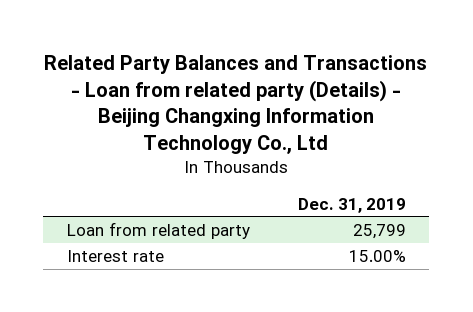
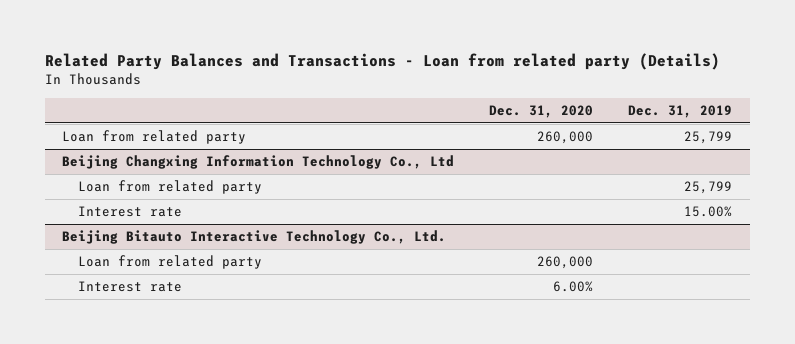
[44,55,428,155] Related Party Balances and Transactions - Loan from related party (Details) - Beijing Changxing Information Technology Co., Ltd -> [44,52,720,70] Related Party Balances and Transactions - Loan from related party (Details)
none -> [489,104,594,118] Dec. 31, 2020
none -> [62,155,455,170] Beijing Changxing Information Technology Co., Ltd
none -> [77,180,262,195] Loan from related party
none -> [62,230,447,245] Beijing Bitauto Interactive Technology Co., Ltd.
none -> [77,255,262,270] Loan from related party
none -> [77,281,182,293] Interest rate

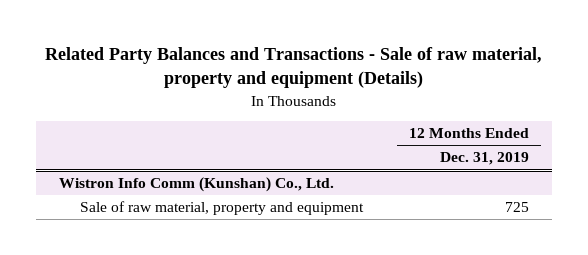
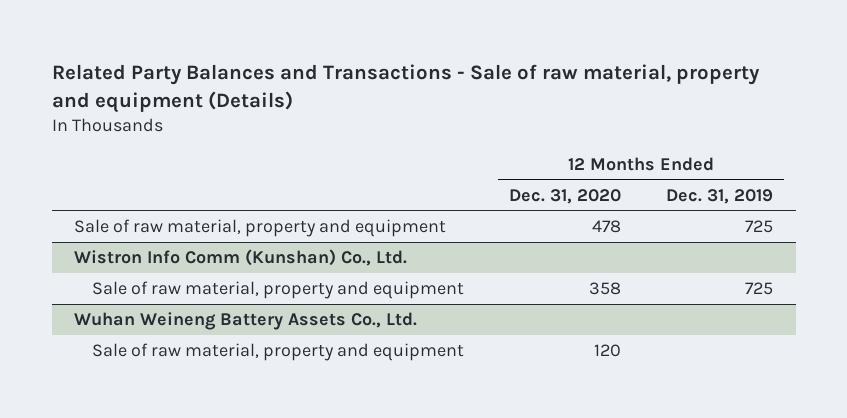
none -> [509,188,622,204] Dec. 31, 2020
none -> [74,218,447,237] Sale of raw material, property and equipment
none -> [74,311,418,330] Wuhan Weineng Battery Assets Co., Ltd.
none -> [92,342,465,361] Sale of raw material, property and equipment

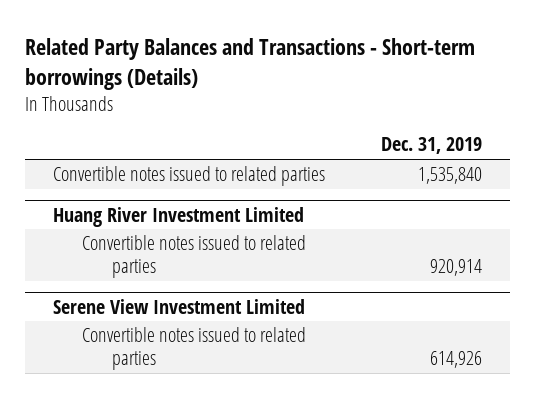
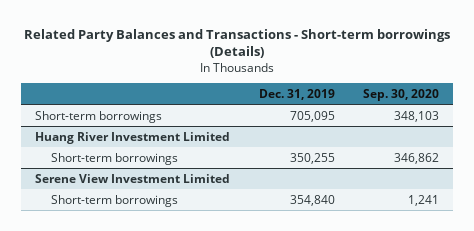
none -> [363,88,440,101] Sep. 30, 2020
[52,166,325,187] Convertible notes issued to related parties -> none
none -> [35,110,163,123] Short-term borrowings
[82,235,307,279] Convertible notes issued to related parties -> none
none -> [51,152,179,165] Short-term borrowings
[82,327,307,371] Convertible notes issued to related parties -> none
none -> [51,194,179,207] Short-term borrowings

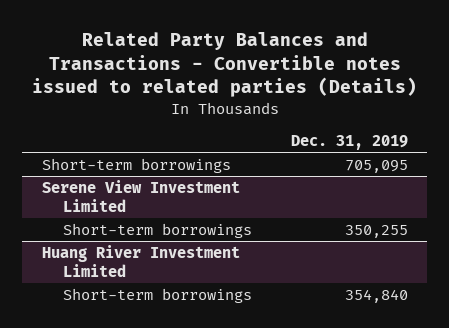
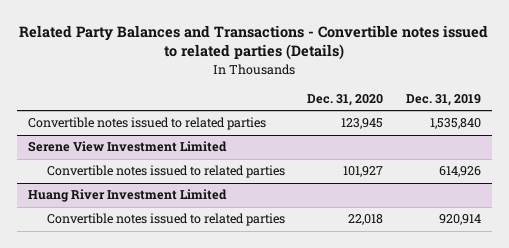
none -> [307,93,384,106] Dec. 31, 2020
[41,158,231,174] Short-term borrowings -> none
none -> [27,117,266,131] Convertible notes issued to related parties
[63,223,253,239] Short-term borrowings -> none
none -> [46,165,285,179] Convertible notes issued to related parties
[63,288,253,304] Short-term borrowings -> none
none -> [46,213,285,227] Convertible notes issued to related parties

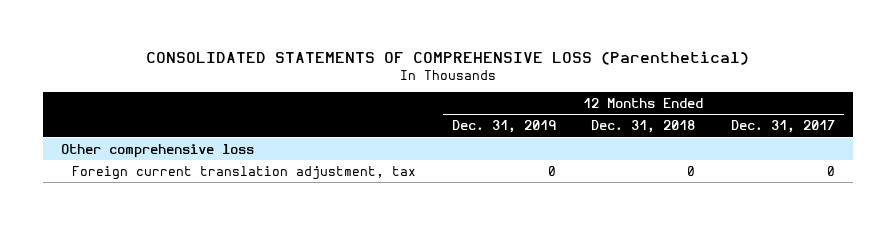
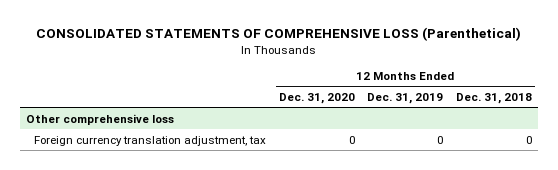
[730,120,835,134] Dec. 31, 2017 -> none
none -> [278,92,355,104] Dec. 31, 2020
[71,165,416,180] Foreign current translation adjustment, tax -> [34,135,267,146] Foreign currency translation adjustment, tax

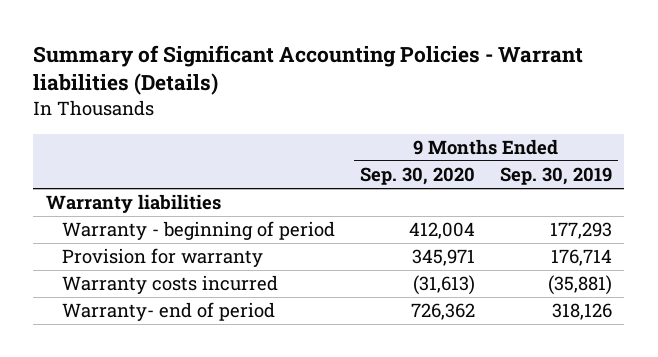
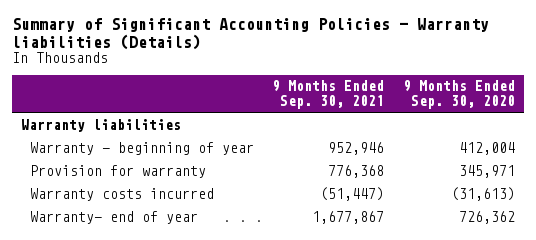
[33,44,584,96] Summary of Significant Accounting Policies - Warrant liabilities (Details) -> [12,18,490,50] Summary of Significant Accounting Policies - Warranty liabilities (Details)
[499,167,612,186] Sep. 30, 2019 -> none
none -> [272,80,385,110] 9 Months Ended Sep. 30, 2021
[61,221,335,241] Warranty - beginning of period -> [30,141,255,155] Warranty - beginning of year
[61,302,275,322] Warranty- end of period -> [30,210,199,224] Warranty- end of year

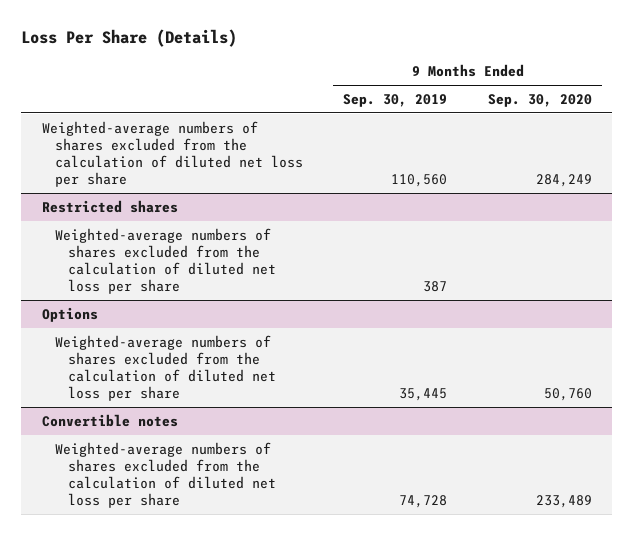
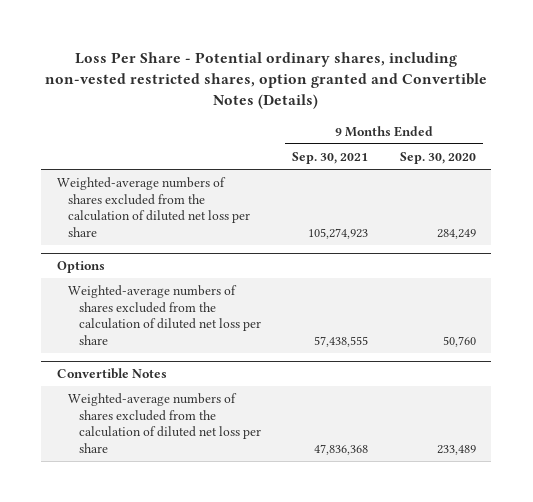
[21,29,238,48] Loss Per Share (Details) -> [45,51,488,110] Loss Per Share - Potential ordinary shares, including non-vested restricted shares, option granted and Convertible Notes (Details)
[343,93,448,107] Sep. 30, 2019 -> none
none -> [292,151,369,164] Sep. 30, 2021
[41,199,178,213] Restricted shares -> none
[54,227,276,295] Weighted-average numbers of shares excluded from the calculation of diluted net loss per share -> none
[41,413,178,427] Convertible notes -> [57,368,168,380] Convertible Notes

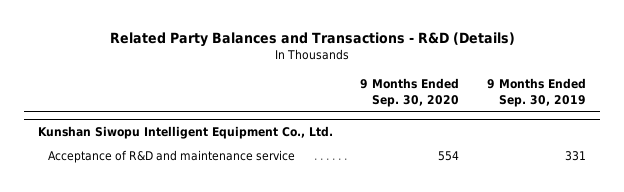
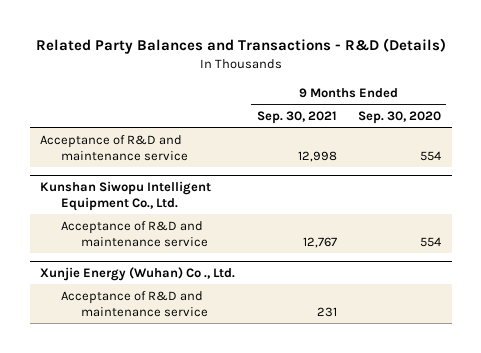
[487,77,587,107] 9 Months Ended Sep. 30, 2019 -> none
none -> [256,110,337,124] Sep. 30, 2021
none -> [40,134,188,161] Acceptance of R&D and maintenance service
none -> [40,266,236,281] Xunjie Energy (Wuhan) Co ., Ltd.
none -> [60,290,209,317] Acceptance of R&D and maintenance service

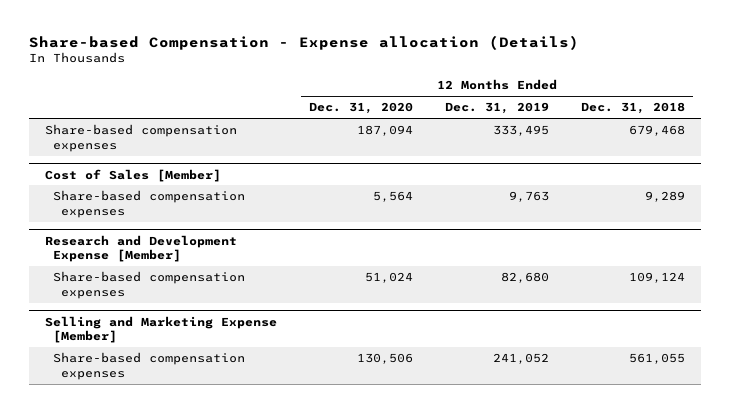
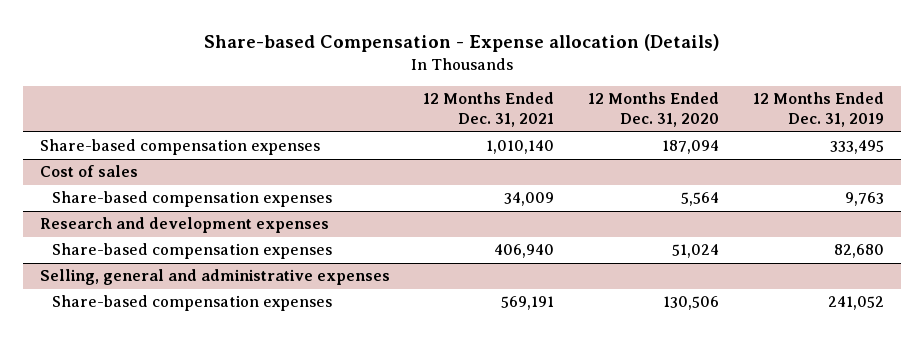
[580,102,685,115] Dec. 31, 2018 -> none
none -> [423,92,555,128] 12 Months Ended Dec. 31, 2021
[44,168,221,182] Cost of Sales [Member] -> [39,165,138,178] Cost of sales
[44,234,237,263] Research and Development Expense [Member] -> [39,217,329,234] Research and development expenses
[44,315,277,344] Selling and Marketing Expense [Member] -> [39,269,390,286] Selling, general and administrative expenses

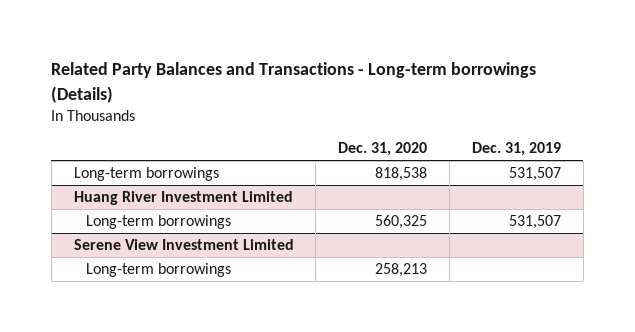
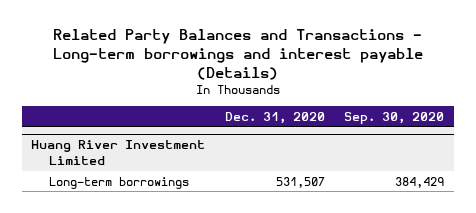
[51,62,537,103] Related Party Balances and Transactions - Long-term borrowings (Details) -> [52,29,423,80] Related Party Balances and Transactions - Long-term borrowings and interest payable (Details)
[472,142,562,157] Dec. 31, 2019 -> none
none -> [344,111,445,124] Sep. 30, 2020
[73,167,219,182] Long-term borrowings -> none
[73,239,294,251] Serene View Investment Limited -> none
[85,263,231,278] Long-term borrowings -> none
[375,215,428,230] 560,325 -> [275,176,325,188] 531,507

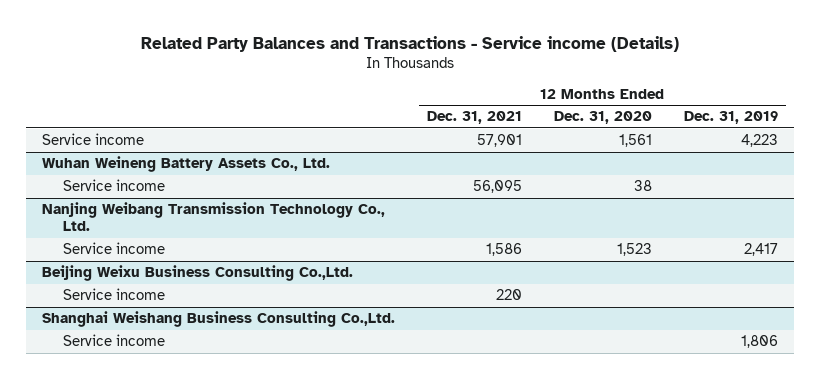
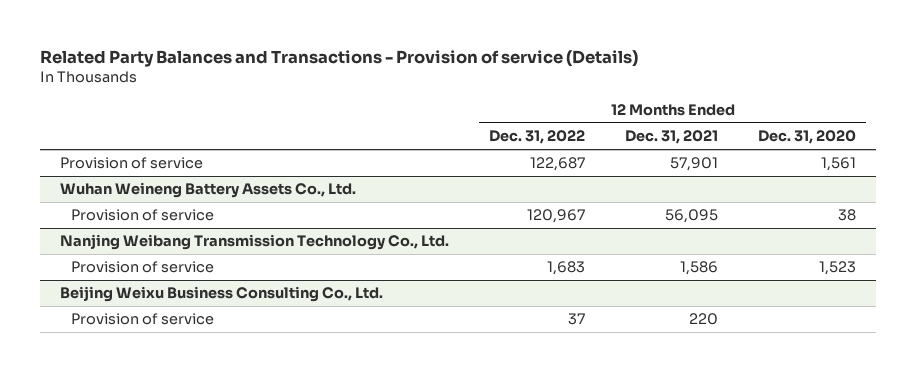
[141,35,680,52] Related Party Balances and Transactions - Service income (Details) -> [40,49,639,67] Related Party Balances and Transactions - Provision of service (Details)
[683,111,778,125] Dec. 31, 2019 -> none
none -> [489,130,586,145] Dec. 31, 2022
[42,133,145,146] Service income -> [60,157,204,170] Provision of service
[63,179,166,192] Service income -> [71,209,215,222] Provision of service
[42,311,396,328] Shanghai Weishang Business Consulting Co.,Ltd. -> none
[63,334,166,347] Service income -> none
[63,242,166,255] Service income -> [71,261,215,274] Provision of service
[42,265,354,282] Beijing Weixu Business Consulting Co.,Ltd. -> [60,286,384,303] Beijing Weixu Business Consulting Co., Ltd.
[63,288,166,301] Service income -> [71,313,215,326] Provision of service

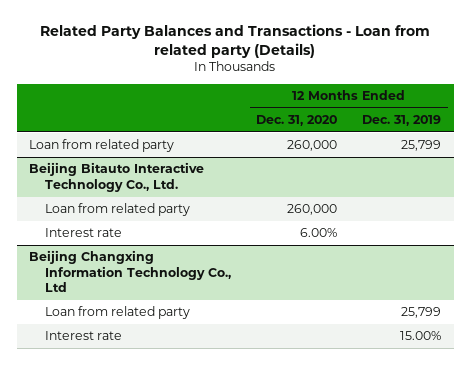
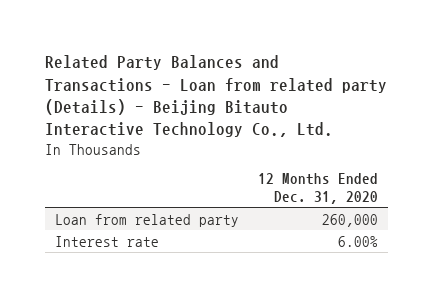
[40,23,431,58] Related Party Balances and Transactions - Loan from related party (Details) -> [45,55,388,138] Related Party Balances and Transactions - Loan from related party (Details) - Beijing Bitauto Interactive Technology Co., Ltd.
[362,115,442,127] Dec. 31, 2019 -> none
[29,162,205,192] Beijing Bitauto Interactive Technology Co., Ltd. -> none
[44,203,190,217] Loan from related party -> none
[29,250,231,293] Beijing Changxing Information Technology Co., Ltd -> none
[44,306,190,320] Loan from related party -> none
[44,331,122,341] Interest rate -> none

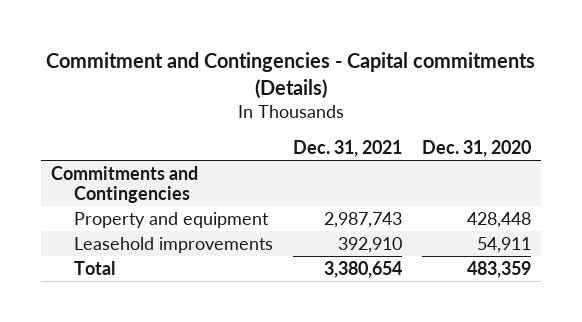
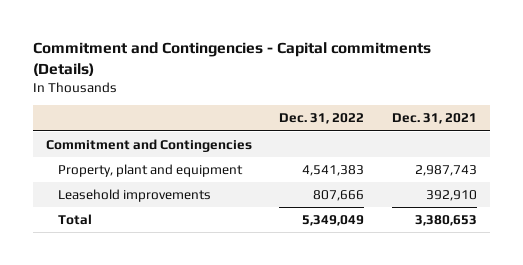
[421,140,531,158] Dec. 31, 2020 -> none
none -> [279,113,365,125] Dec. 31, 2022
[51,165,199,204] Commitments and Contingencies -> [46,138,253,152] Commitment and Contingencies
[73,211,269,228] Property and equipment -> [58,163,244,177] Property, plant and equipment
[323,260,402,278] 3,380,654 -> [414,214,477,226] 3,380,653

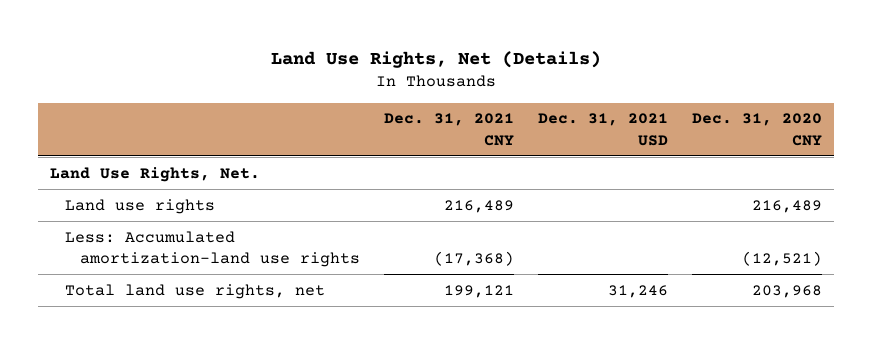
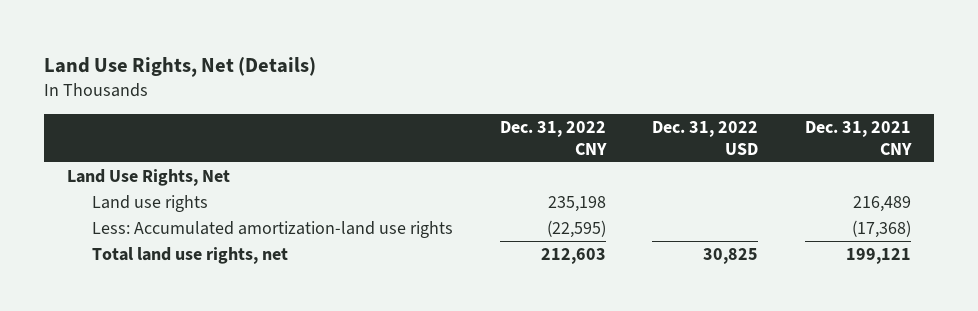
[538,113,669,146] Dec. 31, 2021 USD -> none
[692,113,823,146] Dec. 31, 2020 CNY -> none
none -> [499,121,607,155] Dec. 31, 2022 CNY
none -> [652,121,759,155] Dec. 31, 2022 USD
[50,166,261,182] Land Use Rights, Net. -> [67,169,231,187] Land Use Rights, Net

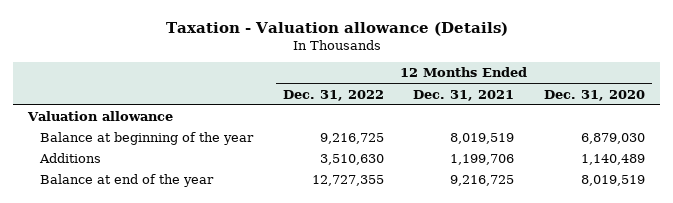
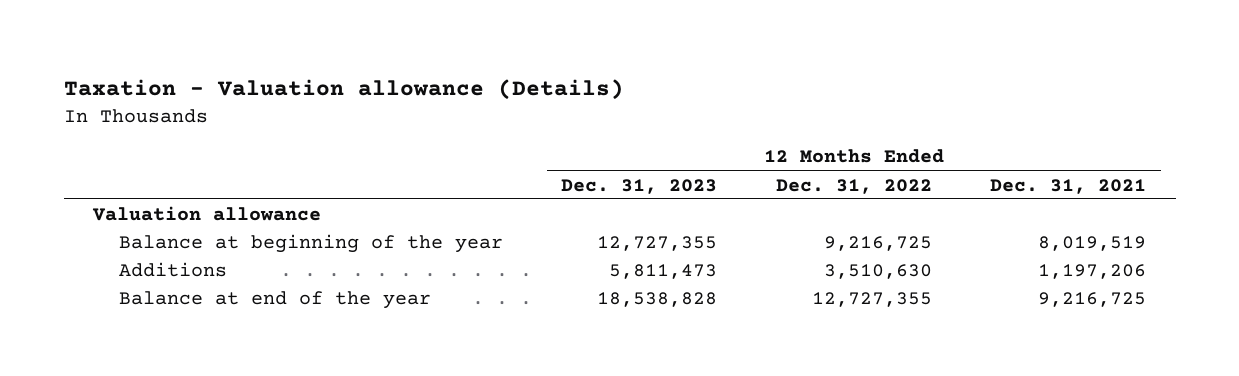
[543,89,645,101] Dec. 31, 2020 -> none
none -> [561,178,718,194] Dec. 31, 2023
[450,154,515,166] 1,199,706 -> [1038,264,1147,280] 1,197,206

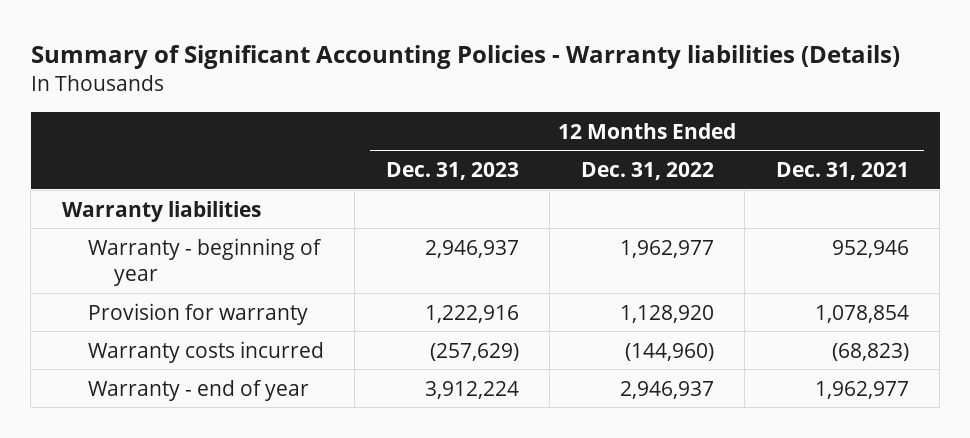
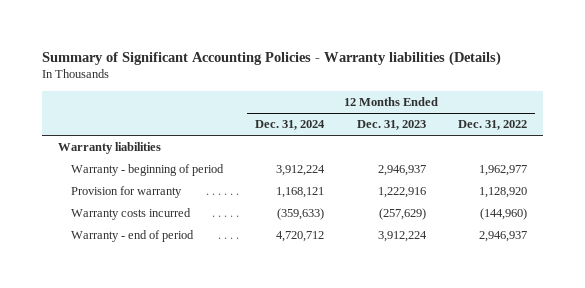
[775,161,909,180] Dec. 31, 2021 -> none
none -> [255,120,326,131] Dec. 31, 2024
[87,237,322,286] Warranty - beginning of year -> [71,164,225,177] Warranty - beginning of period
[87,379,309,401] Warranty - end of year -> [71,230,195,243] Warranty - end of period

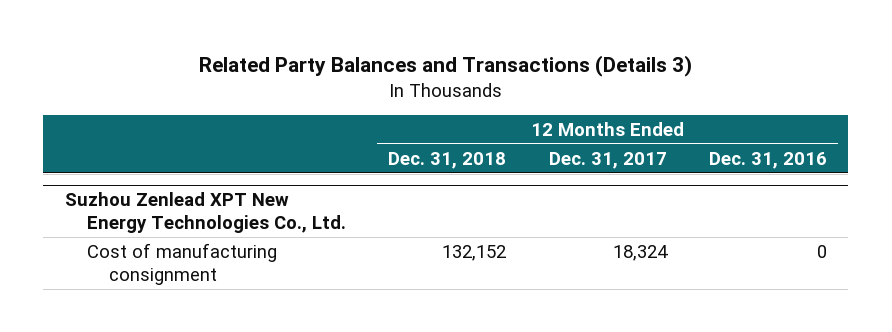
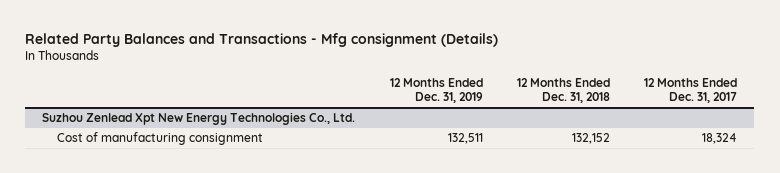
[198,54,692,77] Related Party Balances and Transactions (Details 3) -> [25,32,499,47] Related Party Balances and Transactions - Mfg consignment (Details)
[709,151,828,169] Dec. 31, 2016 -> none
none -> [389,77,483,104] 12 Months Ended Dec. 31, 2019
[64,192,346,234] Suzhou Zenlead XPT New Energy Technologies Co., Ltd. -> [42,112,356,126] Suzhou Zenlead Xpt New Energy Technologies Co., Ltd.

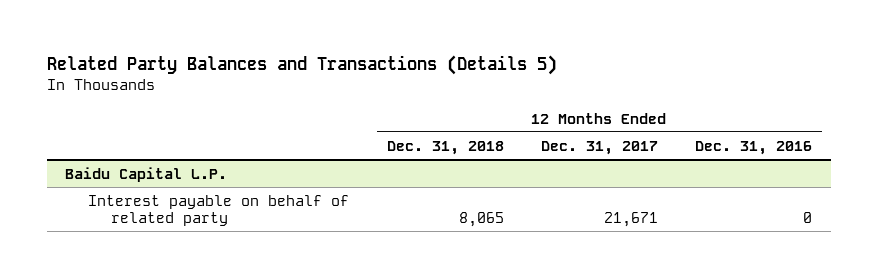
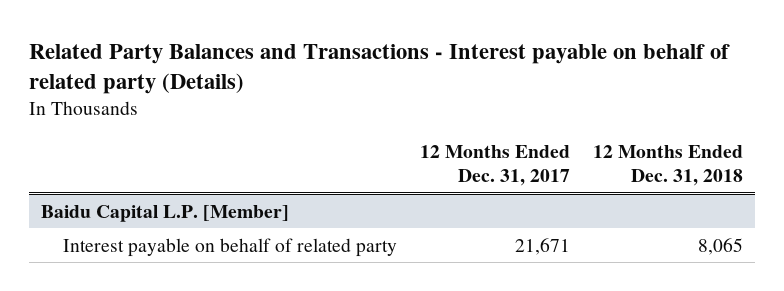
[46,54,557,75] Related Party Balances and Transactions (Details 5) -> [28,44,730,95] Related Party Balances and Transactions - Interest payable on behalf of related party (Details)
[695,140,813,155] Dec. 31, 2016 -> none
[65,166,228,182] Baidu Capital L.P. -> [40,204,289,222] Baidu Capital L.P. [Member]

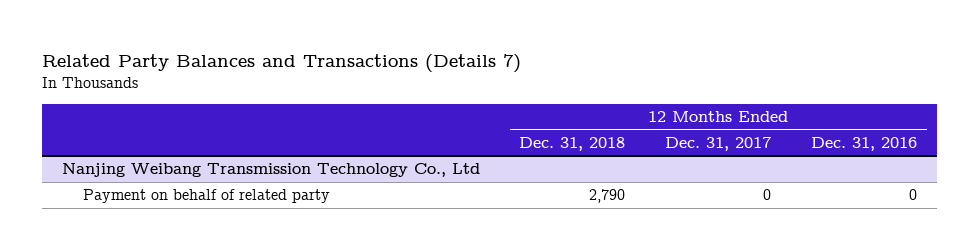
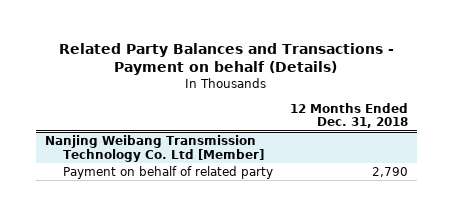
[41,53,521,73] Related Party Balances and Transactions (Details 7) -> [59,43,395,76] Related Party Balances and Transactions - Payment on behalf (Details)
[665,137,772,152] Dec. 31, 2017 -> none
[810,137,917,152] Dec. 31, 2016 -> none
[61,163,480,178] Nanjing Weibang Transmission Technology Co., Ltd -> [44,134,264,162] Nanjing Weibang Transmission Technology Co. Ltd [Member]

